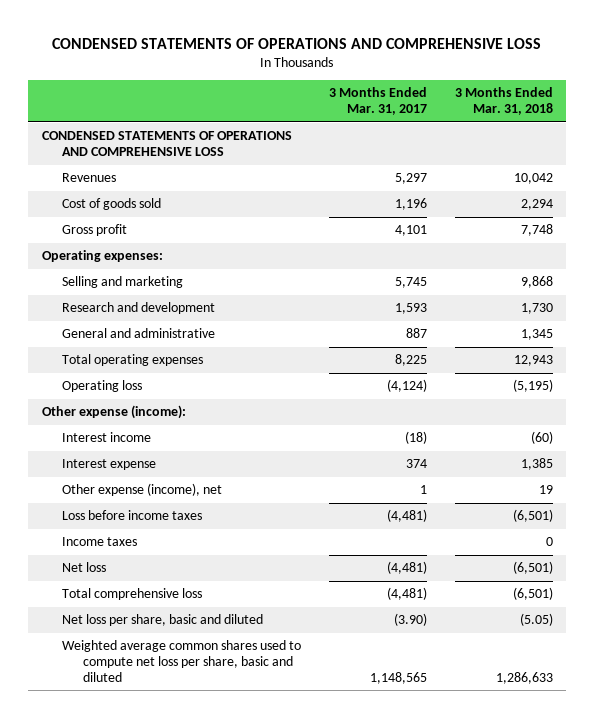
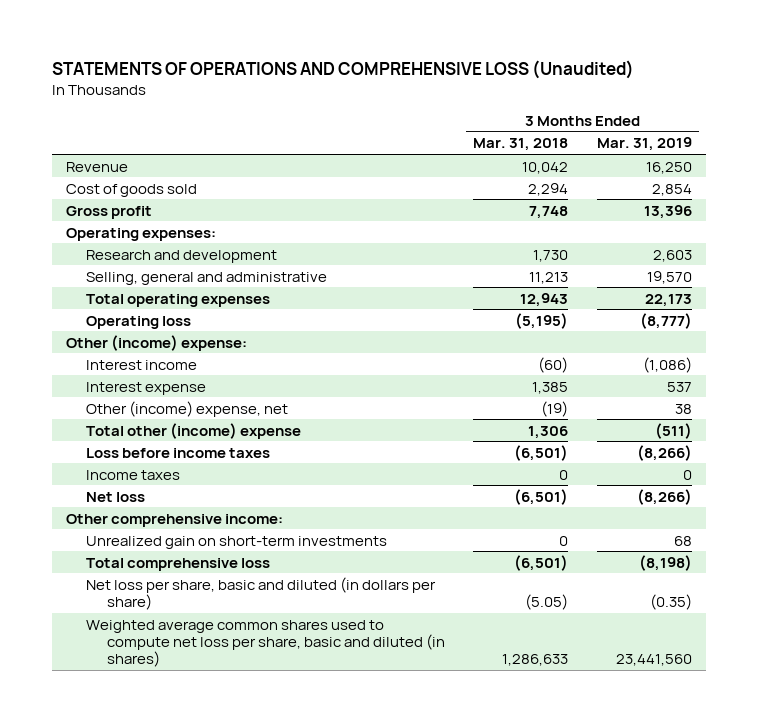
[52,37,542,49] CONDENSED STATEMENTS OF OPERATIONS AND COMPREHENSIVE LOSS -> [51,59,634,79] STATEMENTS OF OPERATIONS AND COMPREHENSIVE LOSS (Unaudited)
[328,87,427,116] 3 Months Ended Mar. 31, 2017 -> none
none -> [596,137,692,152] Mar. 31, 2019
[41,131,292,156] CONDENSED STATEMENTS OF OPERATIONS AND COMPREHENSIVE LOSS -> none
[62,173,117,183] Revenues -> [65,161,128,172] Revenue
[62,276,184,289] Selling and marketing -> none
[62,328,216,339] General and administrative -> [86,271,328,285] Selling, general and administrative
[520,329,553,341] 1,345 -> [529,271,569,284] 11,213
[41,405,186,420] Other expense (income): -> [65,334,247,351] Other (income) expense:
[62,483,223,497] Other expense (income), net -> [86,400,289,417] Other (income) expense, net
[538,485,553,495] 19 -> [541,400,569,417] (19)
none -> [86,422,302,439] Total other (income) expense
none -> [65,513,283,527] Other comprehensive income:
none -> [86,535,388,549] Unrealized gain on short-term investments
[62,614,264,627] Net loss per share, basic and diluted -> [86,576,437,610] Net loss per share, basic and diluted (in dollars per share)
[62,640,302,682] Weighted average common shares used to compute net loss per share, basic and diluted -> [86,619,445,668] Weighted average common shares used to compute net loss per share, basic and diluted (in shares)

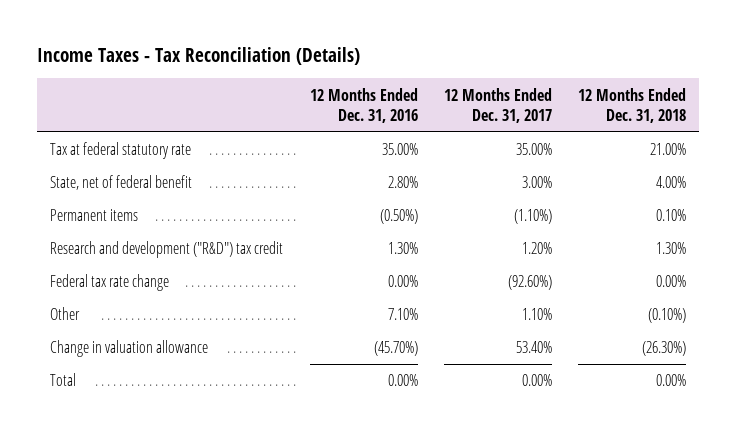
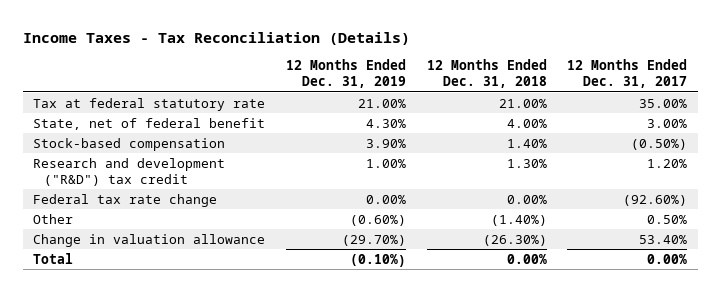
[309,87,418,123] 12 Months Ended Dec. 31, 2016 -> none
none -> [285,59,406,89] 12 Months Ended Dec. 31, 2019
[50,209,139,222] Permanent items -> none
none -> [33,137,226,151] Stock-based compensation
[521,308,552,321] 1.10% -> [647,214,688,224] 0.50%
[648,308,687,324] (0.10%) -> [490,214,547,226] (1.40%)

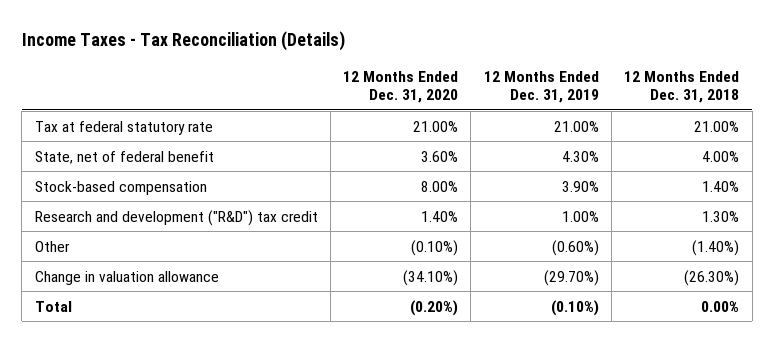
[567,59,688,89] 12 Months Ended Dec. 31, 2017 -> none
none -> [343,70,459,104] 12 Months Ended Dec. 31, 2020
[33,193,218,207] Federal tax rate change -> none

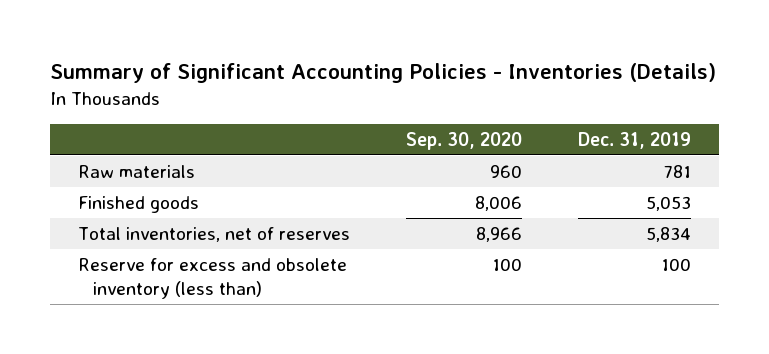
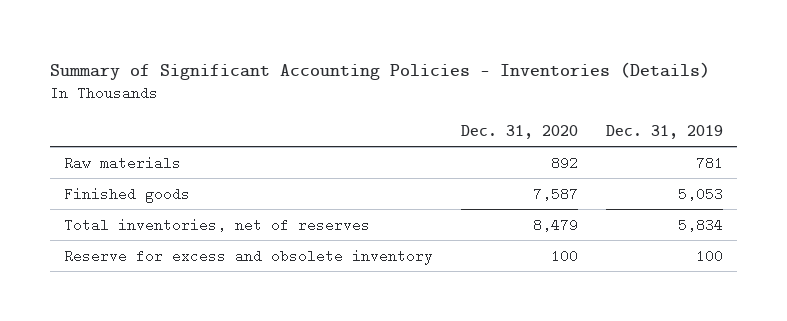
[406,131,523,150] Sep. 30, 2020 -> none
none -> [461,124,579,139] Dec. 31, 2020
[78,257,348,299] Reserve for excess and obsolete inventory (less than) -> [63,248,433,265] Reserve for excess and obsolete inventory

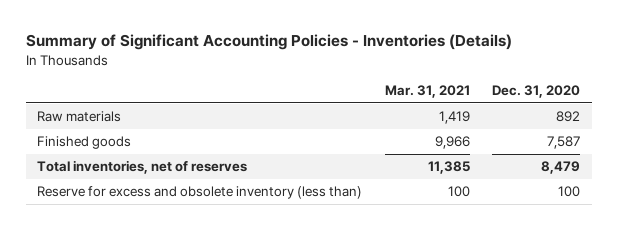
[606,124,724,139] Dec. 31, 2019 -> none
none -> [384,85,470,99] Mar. 31, 2021
[63,248,433,265] Reserve for excess and obsolete inventory -> [36,186,362,200] Reserve for excess and obsolete inventory (less than)

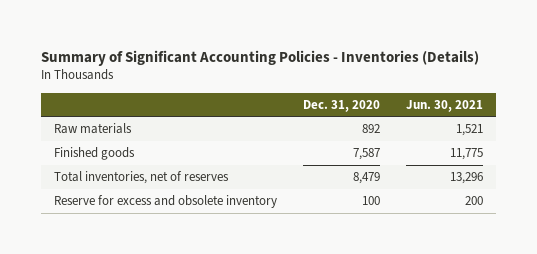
[384,85,470,99] Mar. 31, 2021 -> none
none -> [405,99,483,112] Jun. 30, 2021
[36,186,362,200] Reserve for excess and obsolete inventory (less than) -> [54,195,278,209] Reserve for excess and obsolete inventory

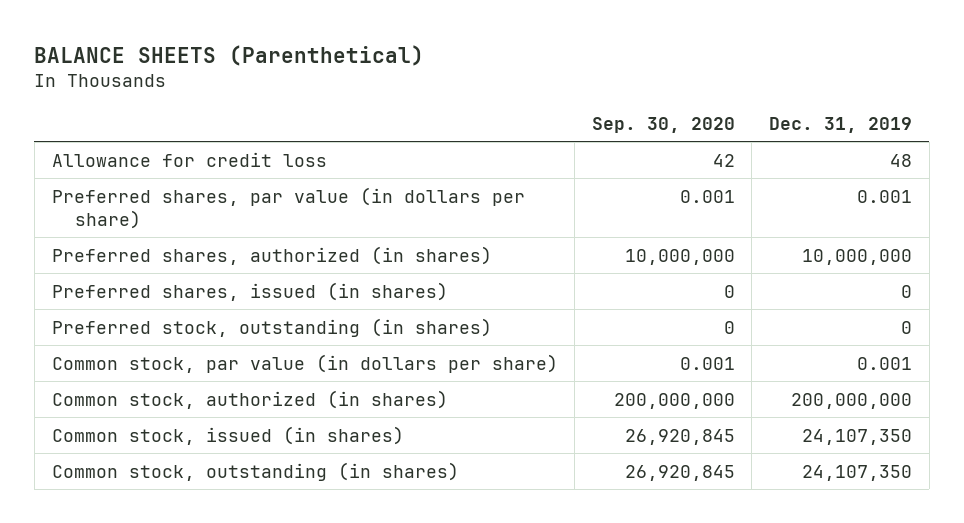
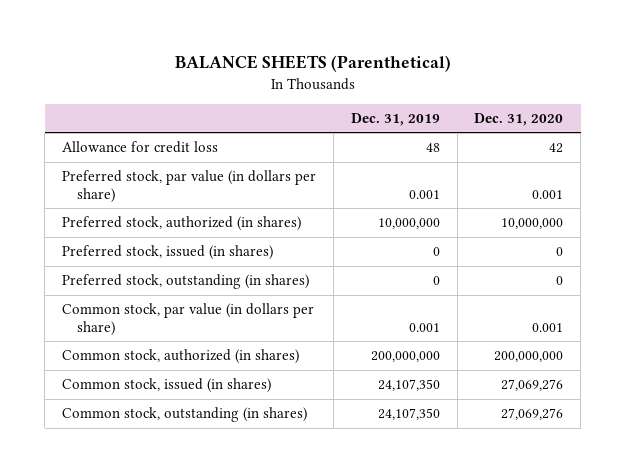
[591,117,735,134] Sep. 30, 2020 -> none
none -> [474,113,564,127] Dec. 31, 2020
[51,186,525,229] Preferred shares, par value (in dollars per share) -> [62,170,317,204] Preferred stock, par value (in dollars per share)
[51,245,492,265] Preferred shares, authorized (in shares) -> [62,216,302,232] Preferred stock, authorized (in shares)
[51,281,448,301] Preferred shares, issued (in shares) -> [62,245,274,261] Preferred stock, issued (in shares)

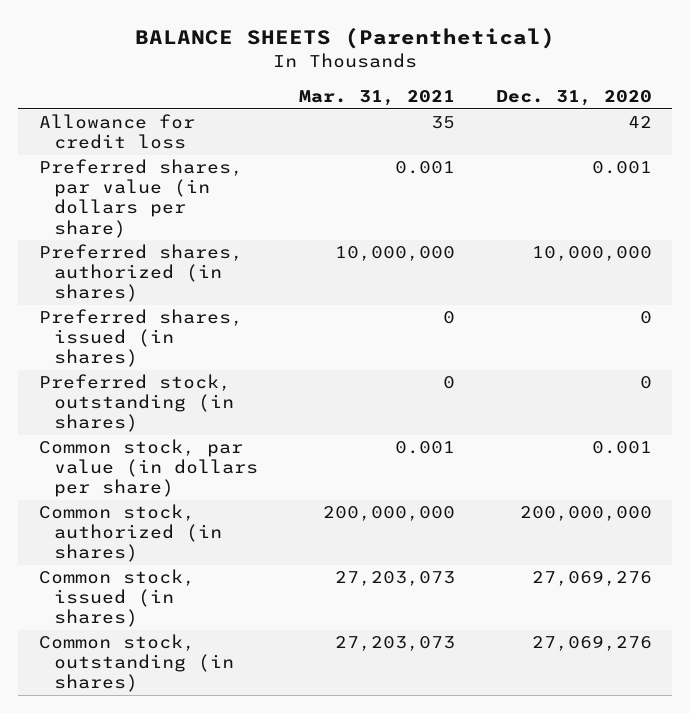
[350,113,440,127] Dec. 31, 2019 -> none
none -> [299,90,456,107] Mar. 31, 2021
[62,170,317,204] Preferred stock, par value (in dollars per share) -> [38,159,243,238] Preferred shares, par value (in dollars per share)
[62,216,302,232] Preferred stock, authorized (in shares) -> [38,244,243,303] Preferred shares, authorized (in shares)
[62,245,274,261] Preferred stock, issued (in shares) -> [38,309,243,368] Preferred shares, issued (in shares)

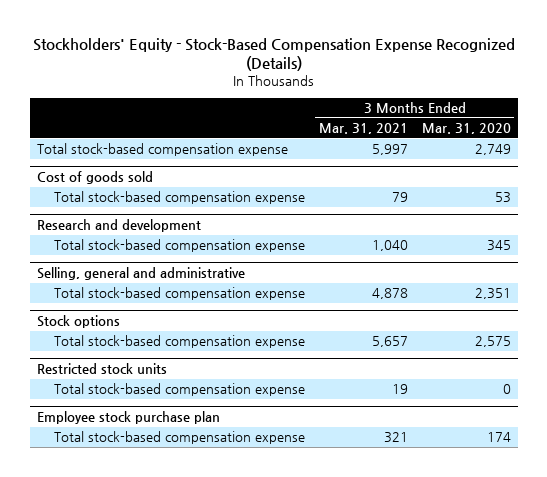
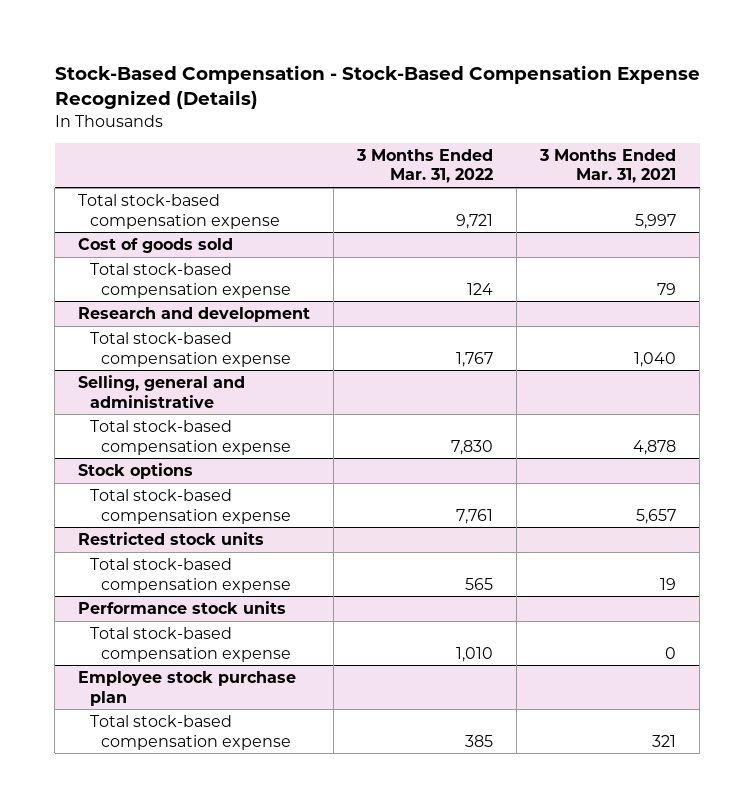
[32,38,515,72] Stockholders' Equity - Stock-Based Compensation Expense Recognized (Details) -> [54,64,700,109] Stock-Based Compensation - Stock-Based Compensation Expense Recognized (Details)
[421,123,511,135] Mar. 31, 2020 -> none
none -> [356,148,494,184] 3 Months Ended Mar. 31, 2022
none -> [78,601,287,615] Performance stock units
none -> [89,627,292,662] Total stock-based compensation expense

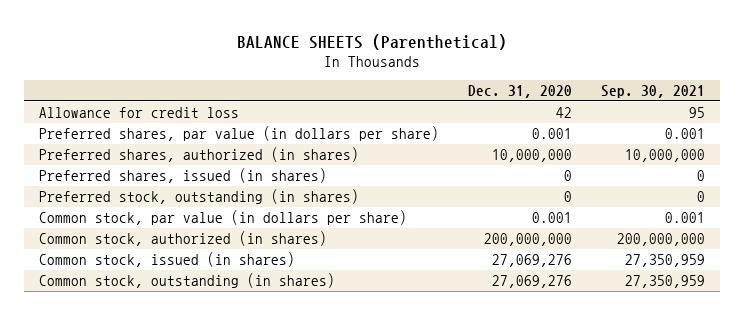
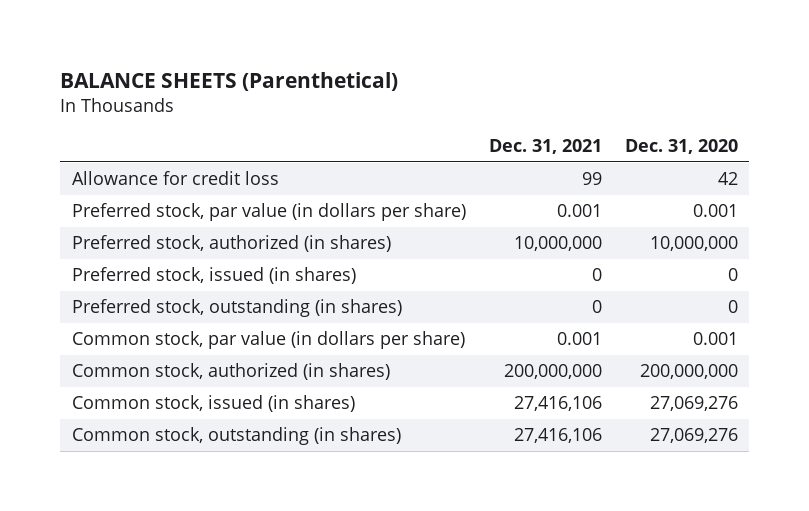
[601,85,706,99] Sep. 30, 2021 -> none
none -> [488,139,602,155] Dec. 31, 2021
[38,125,439,141] Preferred shares, par value (in dollars per share) -> [71,203,466,222] Preferred stock, par value (in dollars per share)
[38,146,359,162] Preferred shares, authorized (in shares) -> [71,235,391,253] Preferred stock, authorized (in shares)
[38,167,327,183] Preferred shares, issued (in shares) -> [71,267,356,285] Preferred stock, issued (in shares)

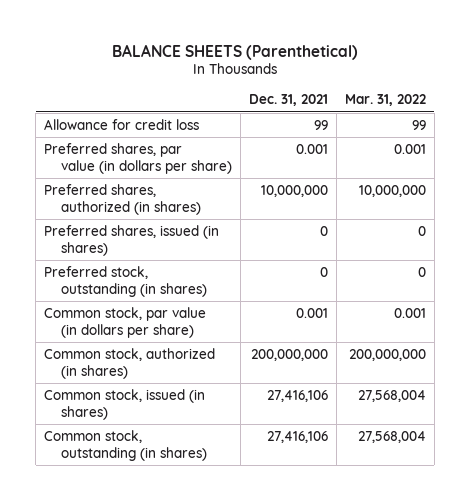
[624,139,738,155] Dec. 31, 2020 -> none
none -> [344,94,426,107] Mar. 31, 2022
[71,203,466,222] Preferred stock, par value (in dollars per share) -> [44,142,232,174] Preferred shares, par value (in dollars per share)
[71,235,391,253] Preferred stock, authorized (in shares) -> [44,183,201,215] Preferred shares, authorized (in shares)
[71,267,356,285] Preferred stock, issued (in shares) -> [44,224,220,256] Preferred shares, issued (in shares)

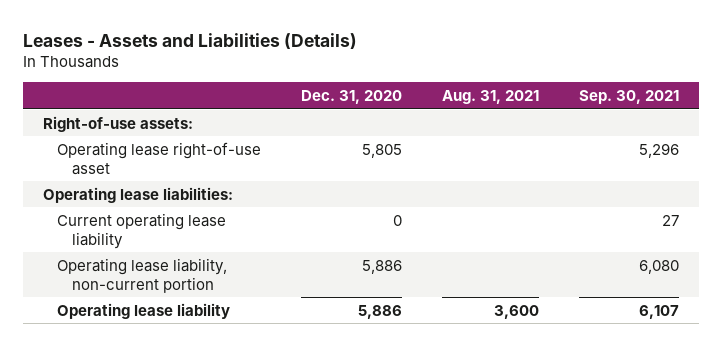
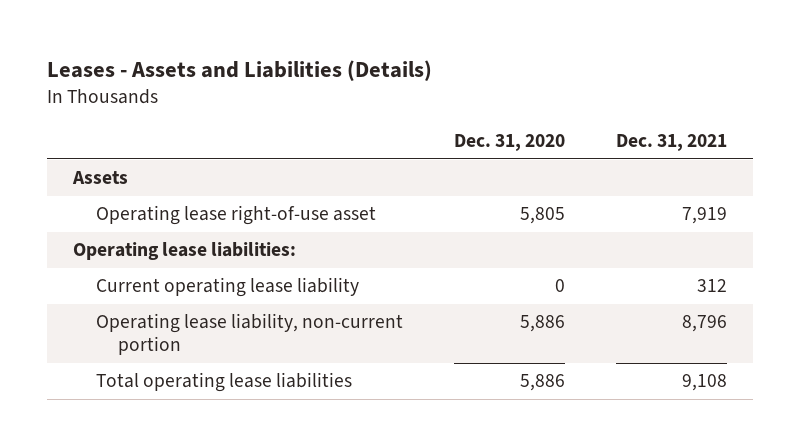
[442,89,540,104] Aug. 31, 2021 -> none
[579,89,680,104] Sep. 30, 2021 -> none
none -> [616,134,728,152] Dec. 31, 2021
[43,115,194,132] Right-of-use assets: -> none
none -> [71,171,128,185] Assets
[57,302,231,319] Operating lease liability -> [95,372,352,393] Total operating lease liabilities

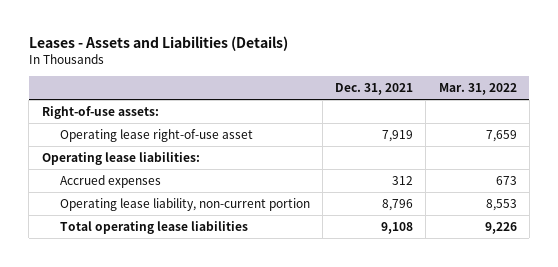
[453,134,565,152] Dec. 31, 2020 -> none
none -> [438,83,517,96] Mar. 31, 2022
[71,171,128,185] Assets -> none
none -> [41,105,159,119] Right-of-use assets:
[95,277,359,298] Current operating lease liability -> [59,174,161,188] Accrued expenses

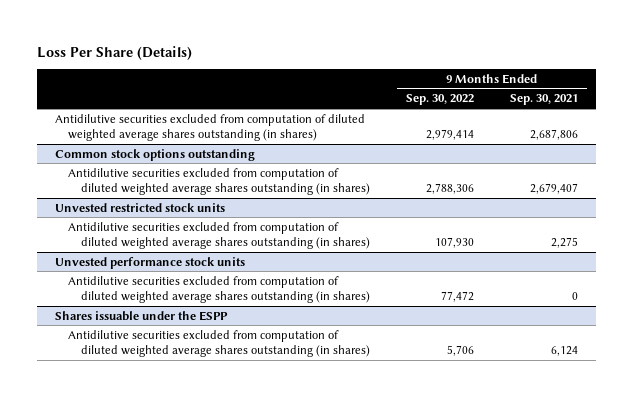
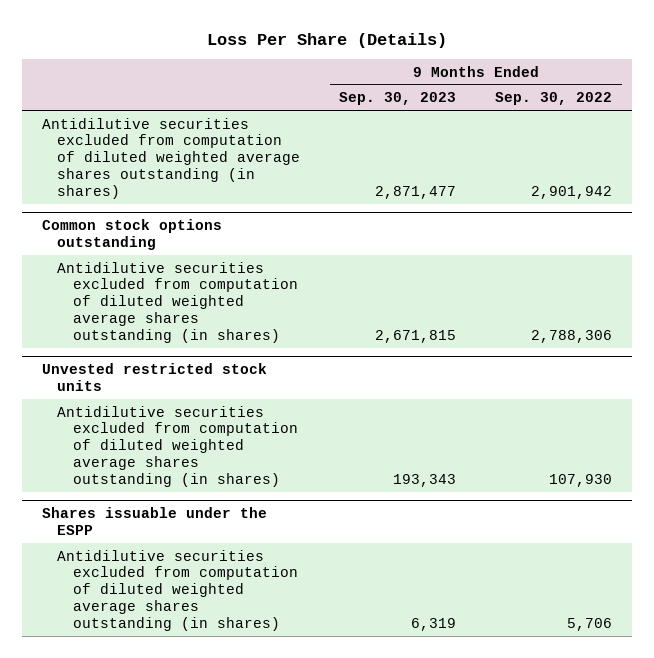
[509,94,578,106] Sep. 30, 2021 -> none
none -> [339,92,457,106] Sep. 30, 2023
[425,129,474,141] 2,979,414 -> [531,186,613,200] 2,901,942
[54,256,245,269] Unvested performance stock units -> none
[67,275,370,304] Antidilutive securities excluded from computation of diluted weighted average shares outstanding (in shares) -> none

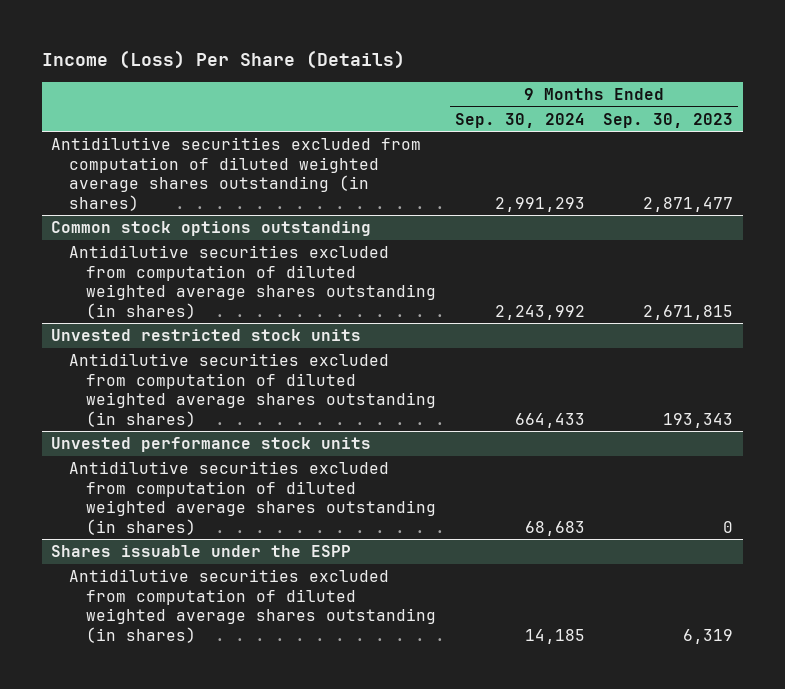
[206,32,447,48] Loss Per Share (Details) -> [41,50,405,70] Income (Loss) Per Share (Details)
[495,92,613,106] Sep. 30, 2022 -> none
none -> [454,112,585,128] Sep. 30, 2024
none -> [51,437,372,453] Unvested performance stock units
none -> [68,461,436,535] Antidilutive securities excluded from computation of diluted weighted average shares outstanding (in shares)

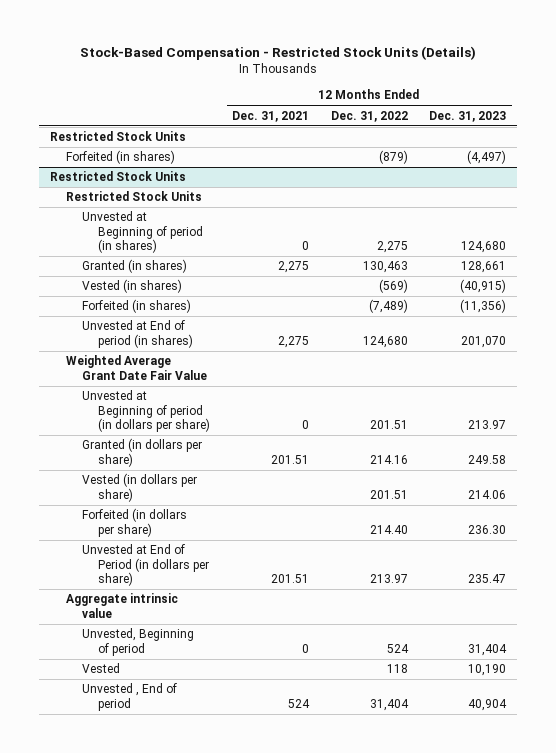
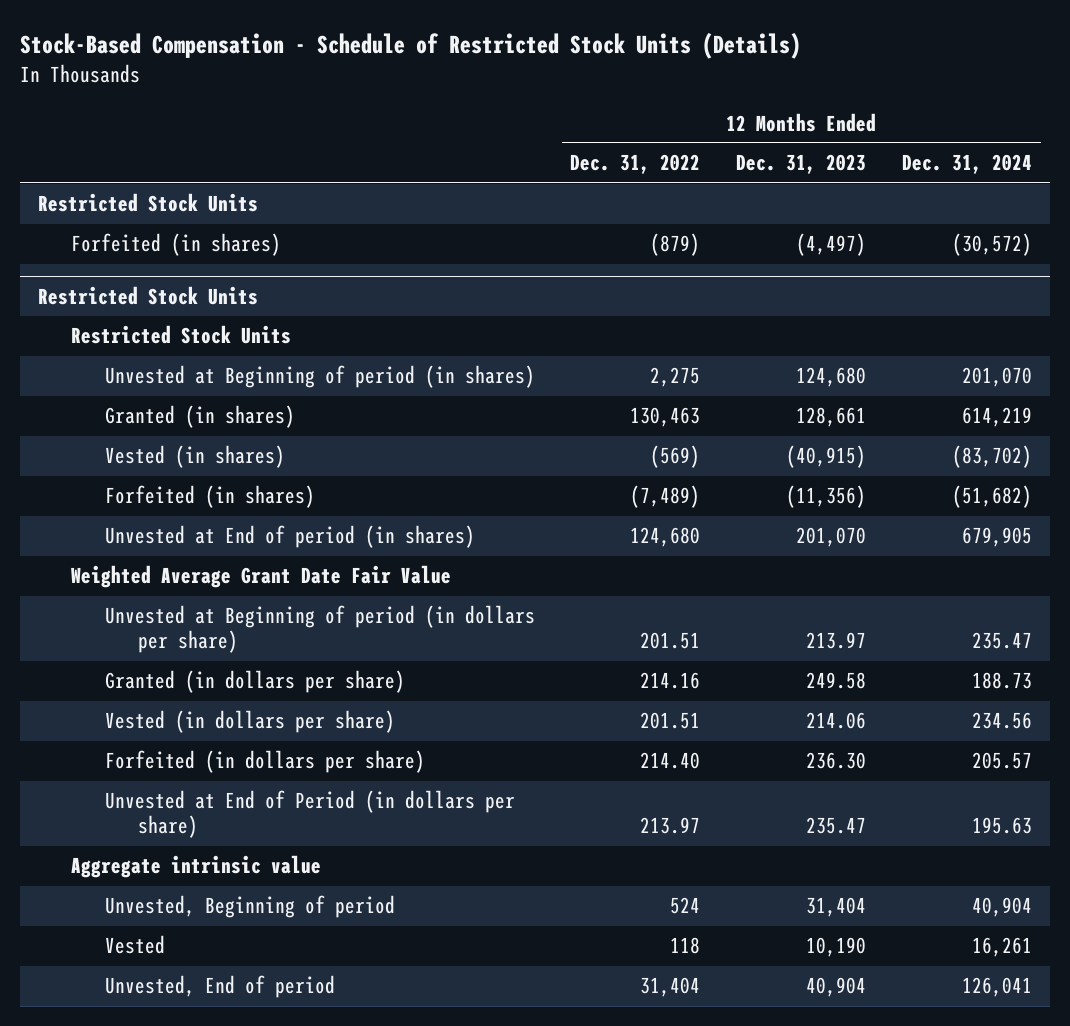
[80,46,477,61] Stock-Based Compensation - Restricted Stock Units (Details) -> [19,32,801,60] Stock-Based Compensation - Schedule of Restricted Stock Units (Details)
[231,110,309,122] Dec. 31, 2021 -> none
none -> [901,154,1032,175] Dec. 31, 2024
[82,683,178,711] Unvested , End of period -> [104,975,335,999] Unvested, End of period

